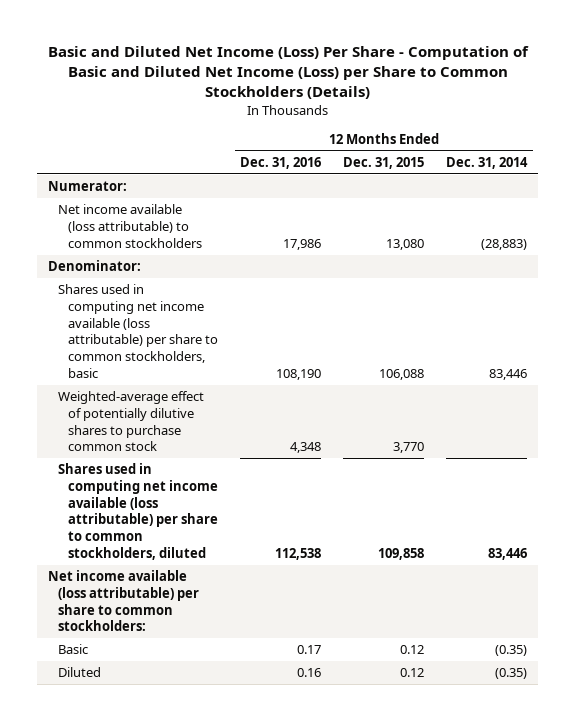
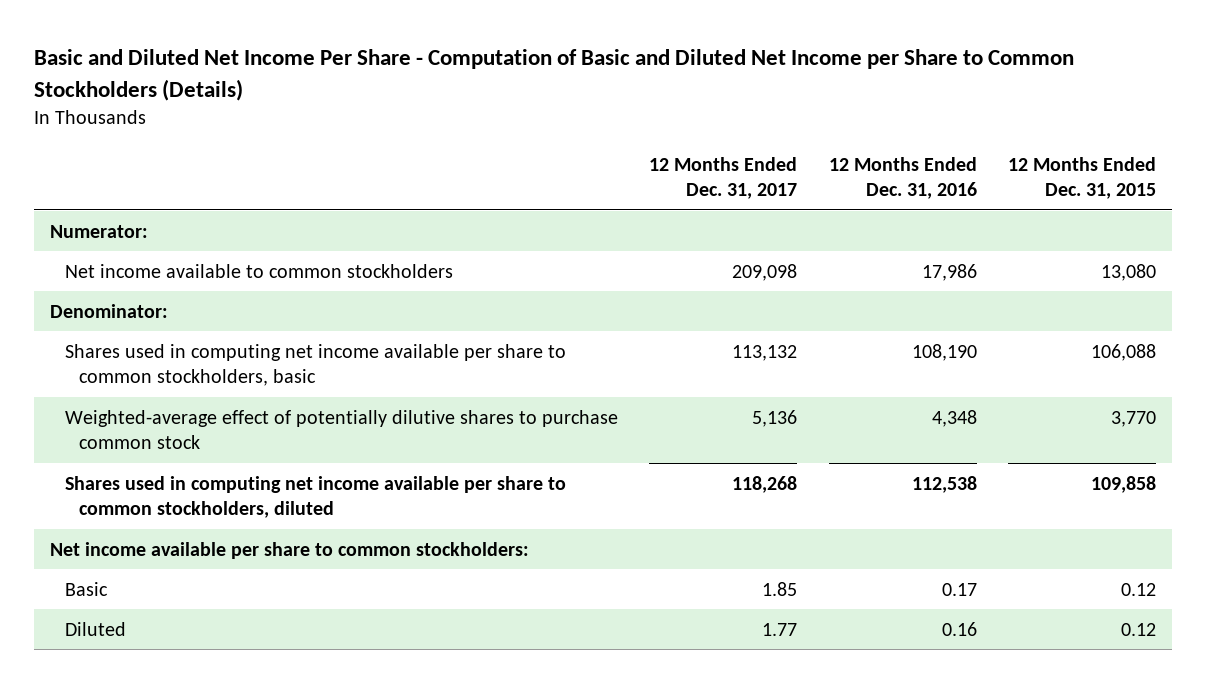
[47,46,529,100] Basic and Diluted Net Income (Loss) Per Share - Computation of Basic and Diluted Net Income (Loss) per Share to Common Stockholders (Details) -> [33,49,1074,101] Basic and Diluted Net Income Per Share - Computation of Basic and Diluted Net Income per Share to Common Stockholders (Details)
[446,156,529,169] Dec. 31, 2014 -> none
none -> [649,156,798,200] 12 Months Ended Dec. 31, 2017
[58,204,203,248] Net income available (loss attributable) to common stockholders -> [64,263,453,278] Net income available to common stockholders
[58,284,219,378] Shares used in computing net income available (loss attributable) per share to common stockholders, basic -> [64,343,566,387] Shares used in computing net income available per share to common stockholders, basic
[58,463,219,560] Shares used in computing net income available (loss attributable) per share to common stockholders, diluted -> [64,475,566,519] Shares used in computing net income available per share to common stockholders, diluted
[48,570,200,632] Net income available (loss attributable) per share to common stockholders: -> [49,541,529,559] Net income available per share to common stockholders:

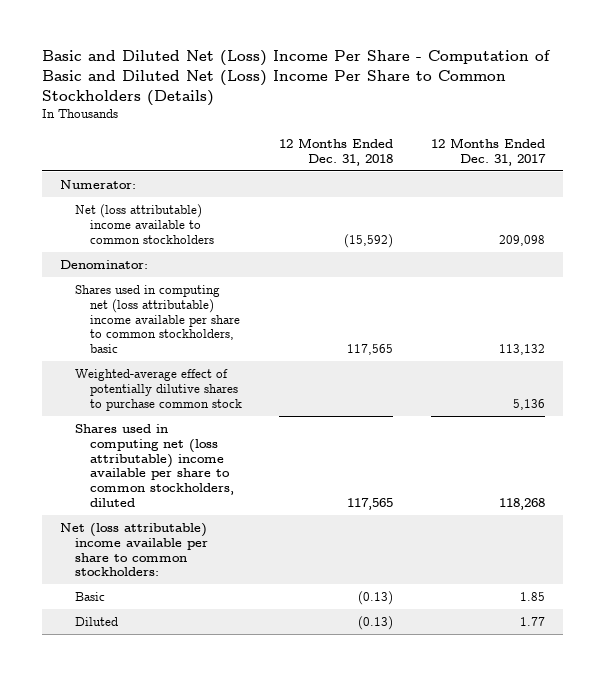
[33,49,1074,101] Basic and Diluted Net Income Per Share - Computation of Basic and Diluted Net Income per Share to Common Stockholders (Details) -> [41,50,551,107] Basic and Diluted Net (Loss) Income Per Share - Computation of Basic and Diluted Net (Loss) Income Per Share to Common Stockholders (Details)
[828,156,977,200] 12 Months Ended Dec. 31, 2016 -> none
[1008,156,1157,200] 12 Months Ended Dec. 31, 2015 -> none
none -> [279,138,394,166] 12 Months Ended Dec. 31, 2018
[64,263,453,278] Net income available to common stockholders -> [74,203,214,244] Net (loss attributable) income available to common stockholders
[64,343,566,387] Shares used in computing net income available per share to common stockholders, basic -> [74,284,240,354] Shares used in computing net (loss attributable) income available per share to common stockholders, basic
[64,475,566,519] Shares used in computing net income available per share to common stockholders, diluted -> [74,423,234,507] Shares used in computing net (loss attributable) income available per share to common stockholders, diluted
[49,541,529,559] Net income available per share to common stockholders: -> [60,522,208,577] Net (loss attributable) income available per share to common stockholders:

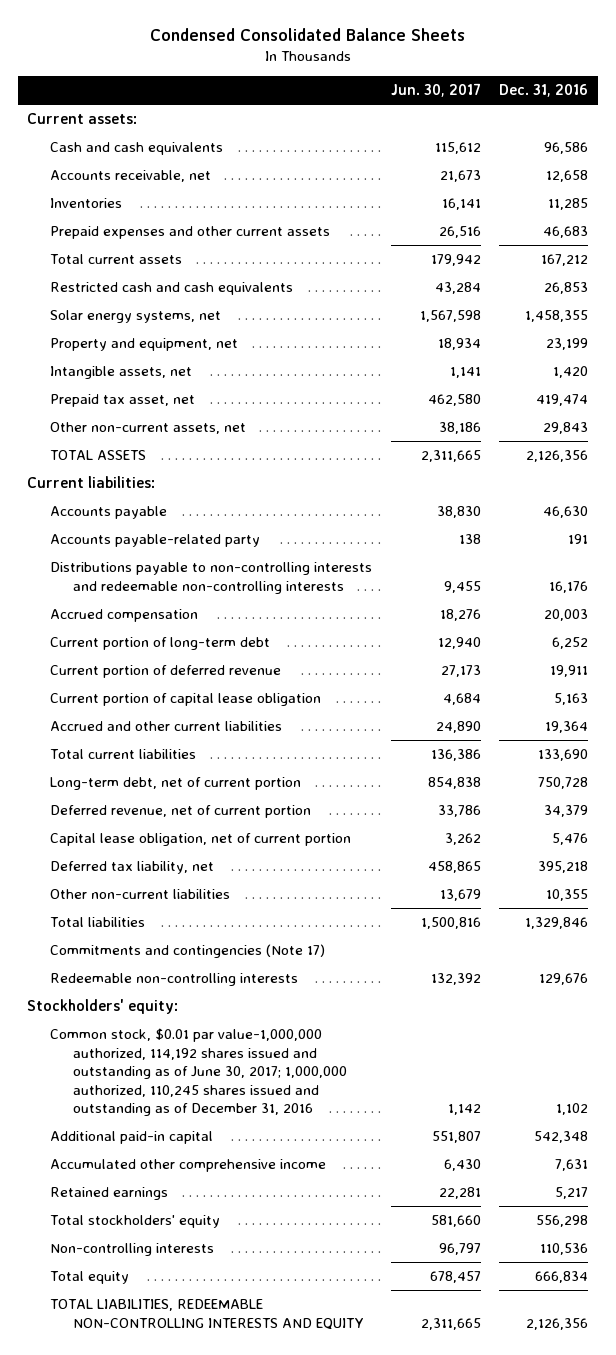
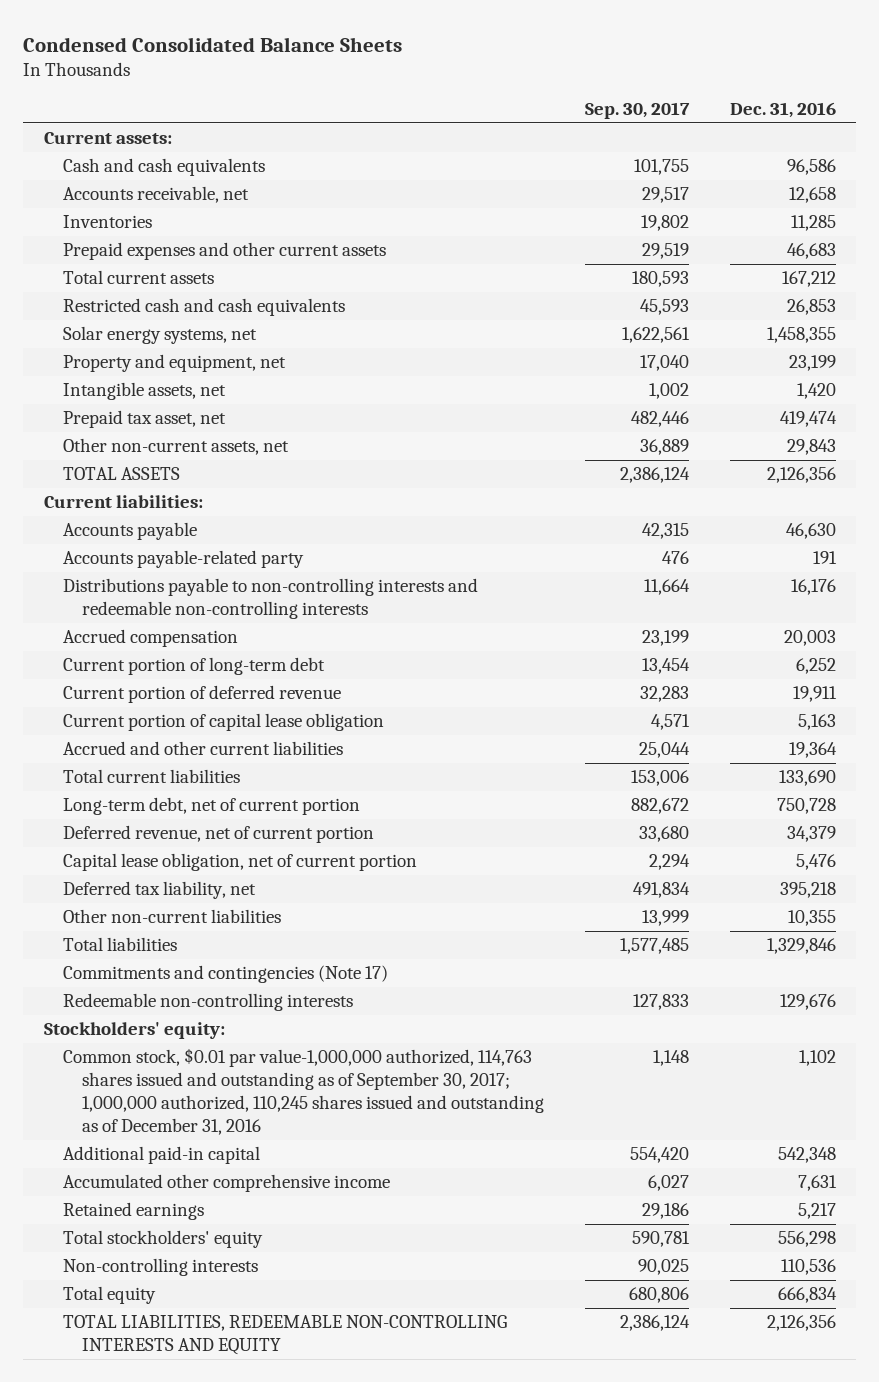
[390,83,481,98] Jun. 30, 2017 -> none
none -> [584,101,690,119] Sep. 30, 2017
[49,1028,347,1117] Common stock, $0.01 par value-1,000,000 authorized, 114,192 shares issued and outstanding as of June 30, 2017; 1,000,000 authorized, 110,245 shares issued and outstanding as of December 31, 2016 -> [62,1048,545,1136] Common stock, $0.01 par value-1,000,000 authorized, 114,763 shares issued and outstanding as of September 30, 2017; 1,000,000 authorized, 110,245 shares issued and outstanding as of December 31, 2016

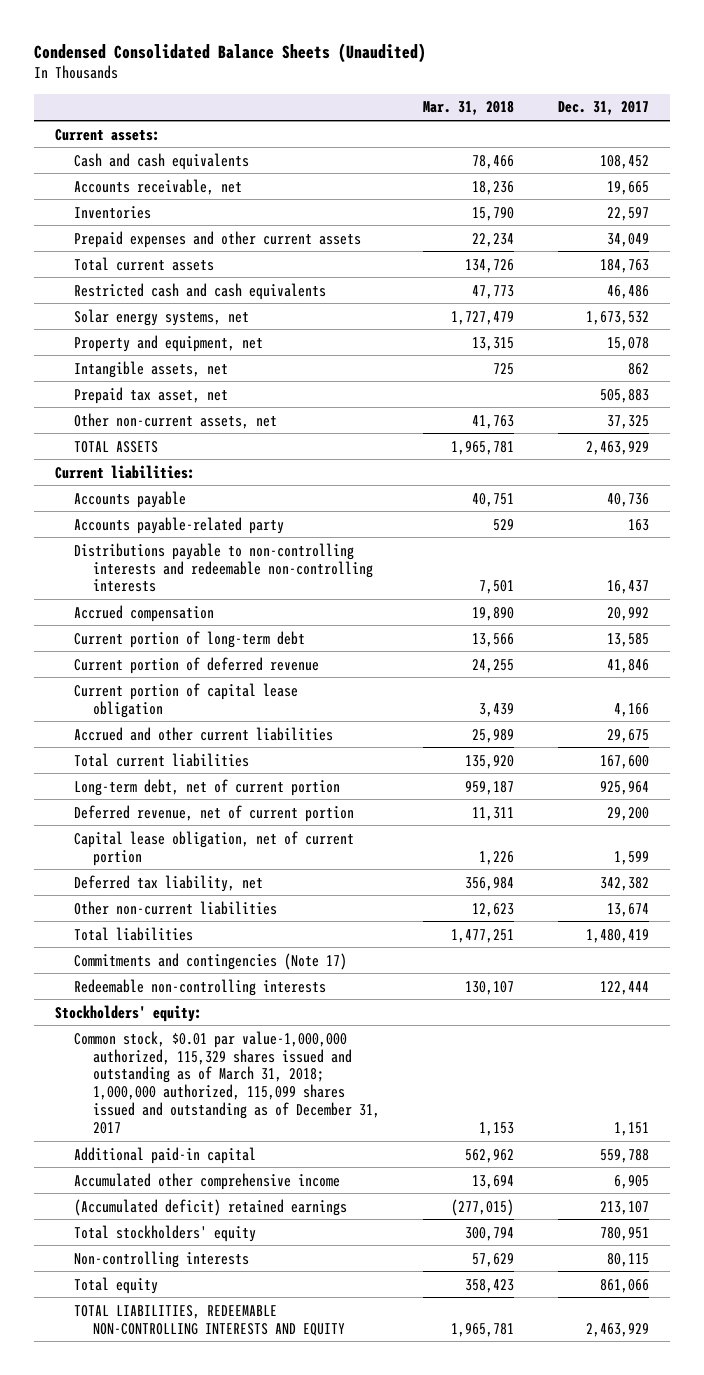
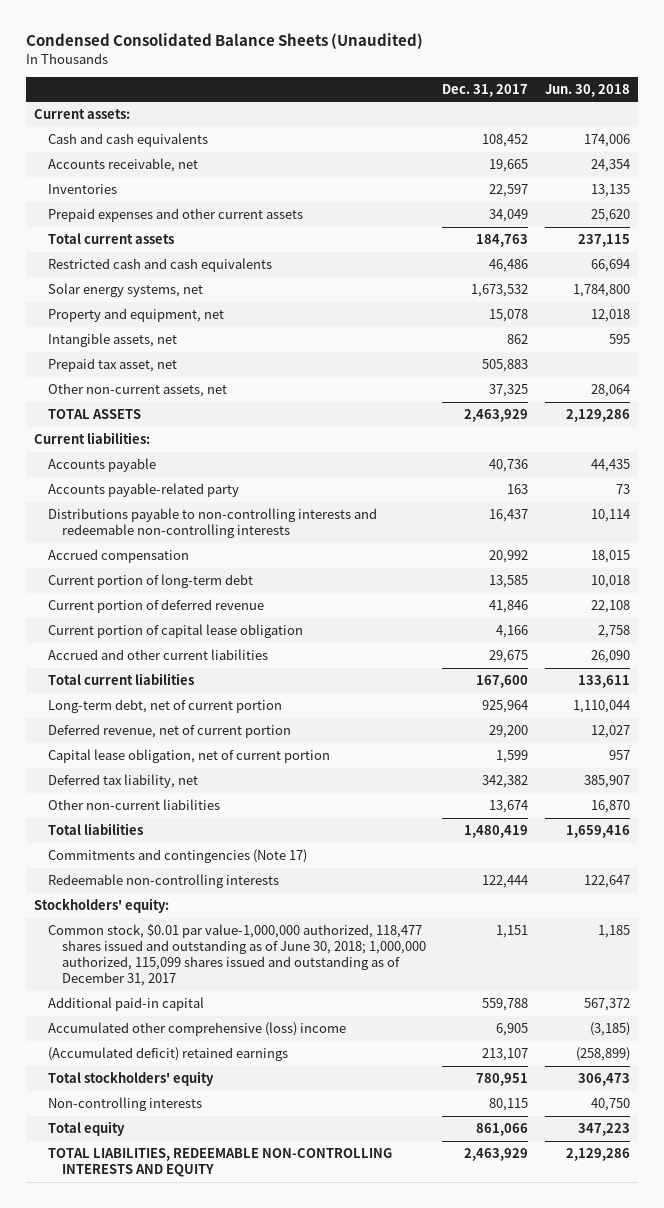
[423,101,515,116] Mar. 31, 2018 -> none
none -> [544,83,630,97] Jun. 30, 2018
[73,1030,380,1135] Common stock, $0.01 par value-1,000,000 authorized, 115,329 shares issued and outstanding as of March 31, 2018; 1,000,000 authorized, 115,099 shares issued and outstanding as of December 31, 2017 -> [47,924,426,987] Common stock, $0.01 par value-1,000,000 authorized, 118,477 shares issued and outstanding as of June 30, 2018; 1,000,000 authorized, 115,099 shares issued and outstanding as of December 31, 2017
[73,1172,340,1190] Accumulated other comprehensive income -> [47,1022,346,1037] Accumulated other comprehensive (loss) income

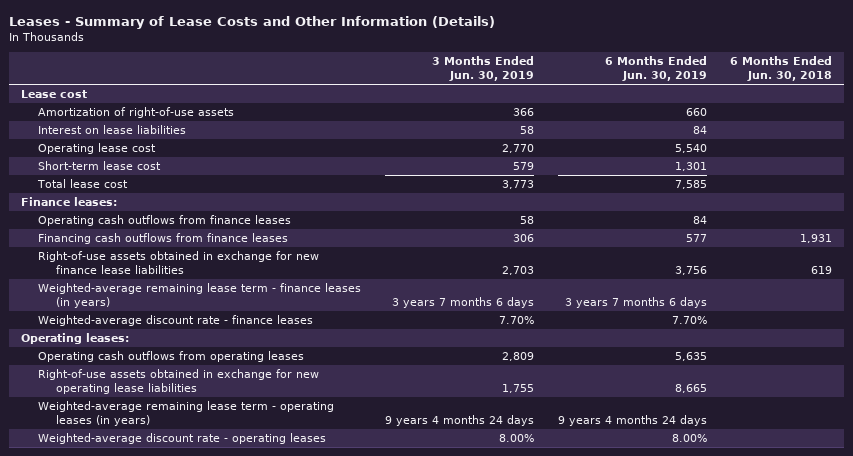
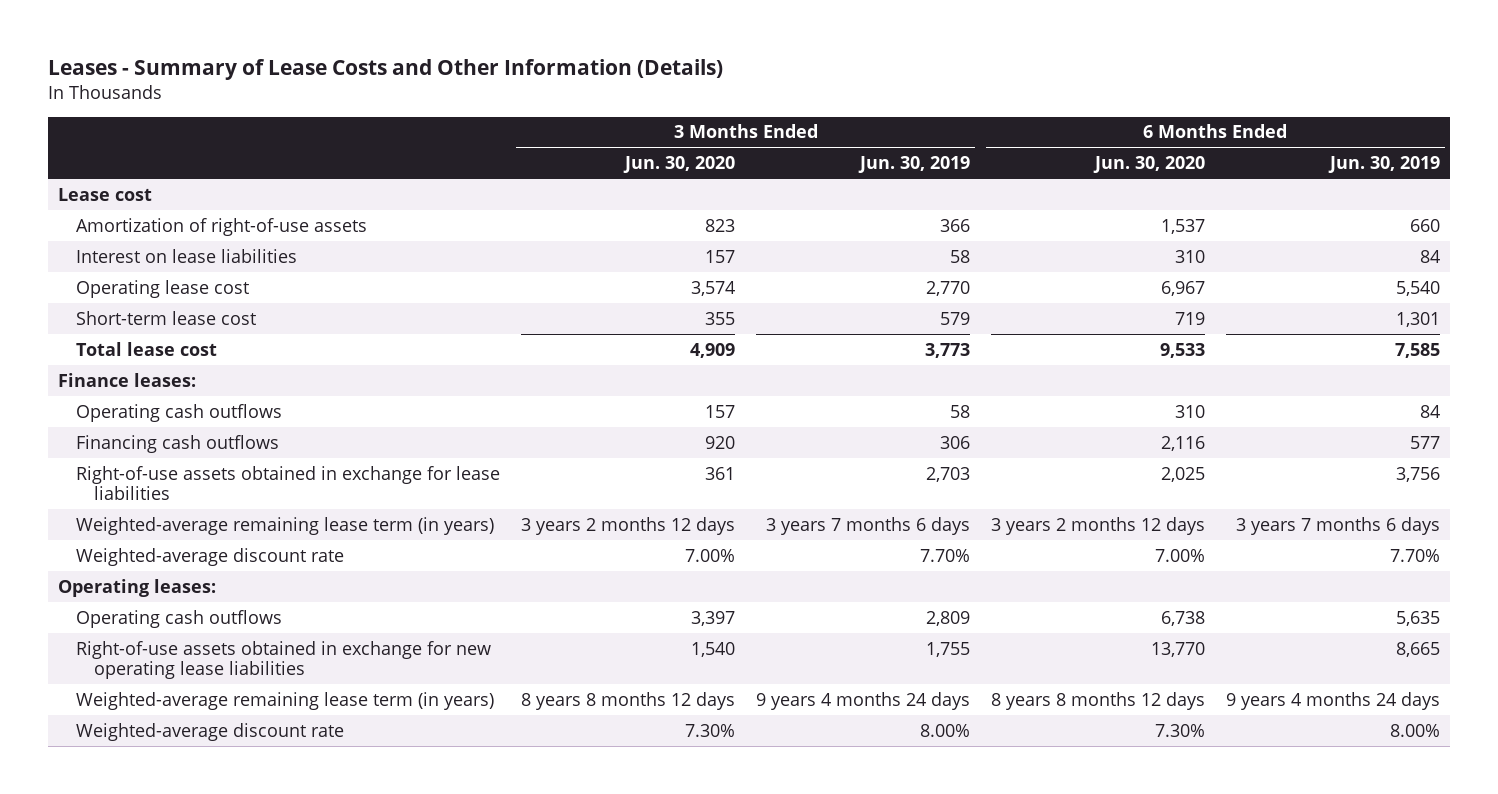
[730,56,833,82] 6 Months Ended Jun. 30, 2018 -> none
none -> [623,156,736,174] Jun. 30, 2020
none -> [1092,156,1205,174] Jun. 30, 2020
[38,215,292,227] Operating cash outflows from finance leases -> [76,403,283,422] Operating cash outflows
[38,233,289,245] Financing cash outflows from finance leases -> [76,434,280,453] Financing cash outflows
[38,251,320,275] Right-of-use assets obtained in exchange for new finance lease liabilities -> [76,465,501,501] Right-of-use assets obtained in exchange for lease liabilities
[38,283,362,309] Weighted-average remaining lease term - finance leases (in years) -> [76,516,495,535] Weighted-average remaining lease term (in years)
[38,315,314,327] Weighted-average discount rate - finance leases -> [76,547,345,566] Weighted-average discount rate
[38,351,305,363] Operating cash outflows from operating leases -> [76,609,283,628] Operating cash outflows
[38,401,335,427] Weighted-average remaining lease term - operating leases (in years) -> [76,691,495,710] Weighted-average remaining lease term (in years)
[38,433,327,445] Weighted-average discount rate - operating leases -> [76,722,345,741] Weighted-average discount rate

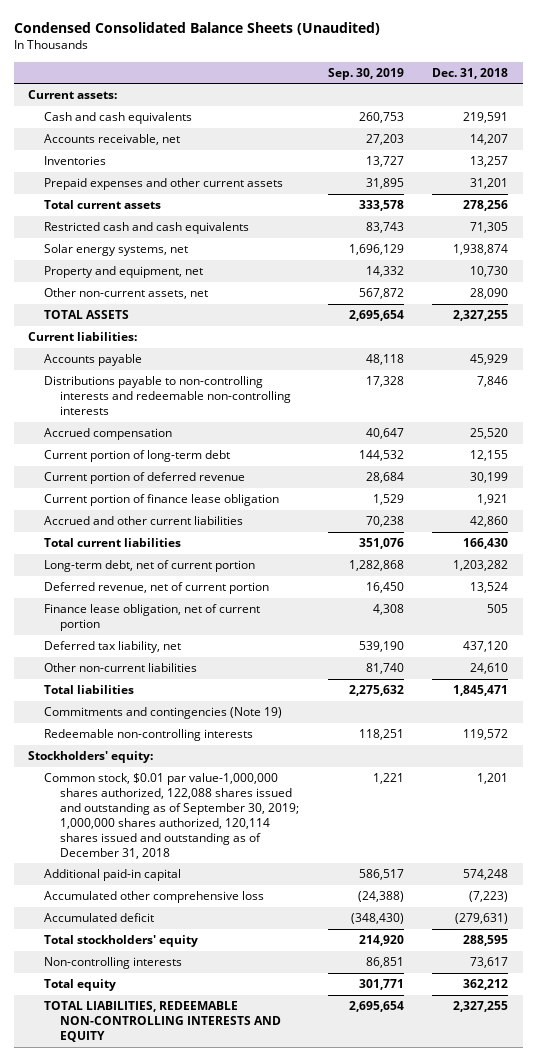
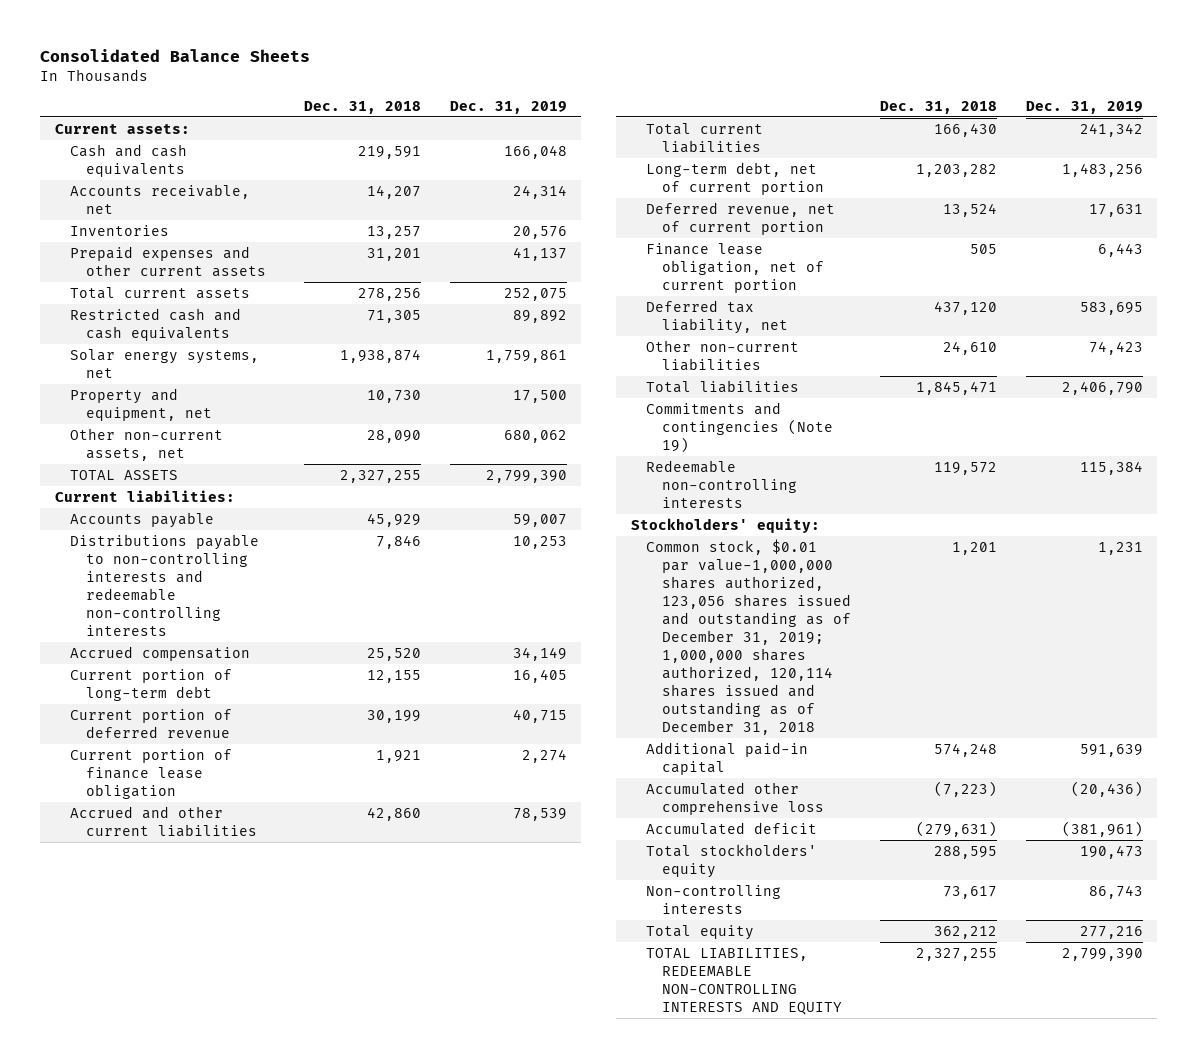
[14,22,381,36] Condensed Consolidated Balance Sheets (Unaudited) -> [40,48,311,62] Consolidated Balance Sheets
[327,67,404,80] Sep. 30, 2019 -> none
none -> [449,100,567,114] Dec. 31, 2019
[44,773,300,859] Common stock, $0.01 par value-1,000,000 shares authorized, 122,088 shares issued and outstanding as of September 30, 2019; 1,000,000 shares authorized, 120,114 shares issued and outstanding as of December 31, 2018 -> [646,538,851,735] Common stock, $0.01 par value-1,000,000 shares authorized, 123,056 shares issued and outstanding as of December 31, 2019; 1,000,000 shares authorized, 120,114 shares issued and outstanding as of December 31, 2018

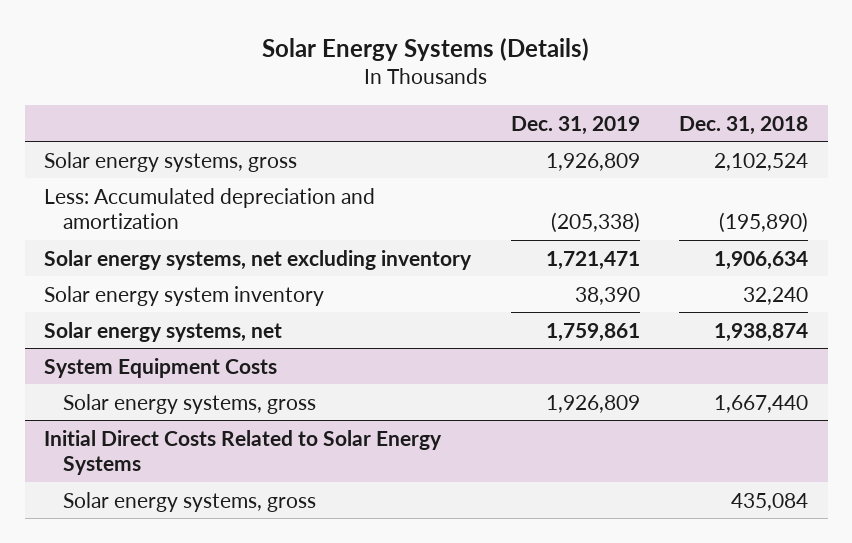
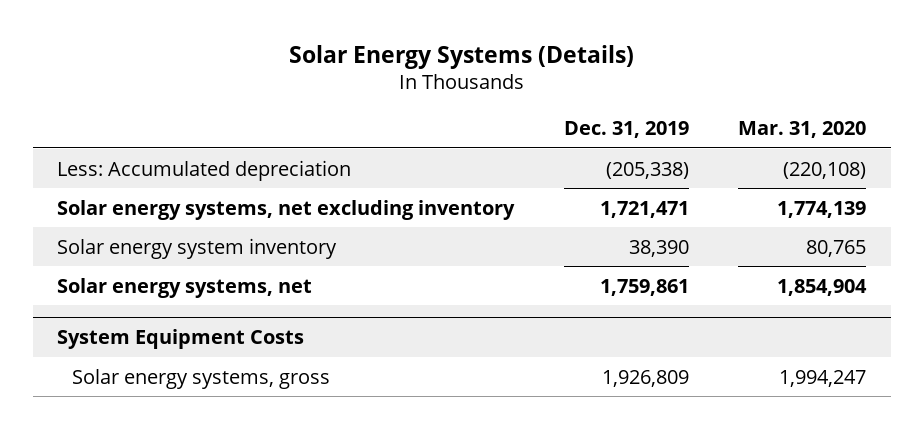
[679,115,809,135] Dec. 31, 2018 -> none
none -> [738,121,867,139] Mar. 31, 2020
[44,151,298,172] Solar energy systems, gross -> none
[44,187,376,229] Less: Accumulated depreciation and amortization -> [57,159,352,181] Less: Accumulated depreciation
[44,429,443,475] Initial Direct Costs Related to Solar Energy Systems -> none
[63,491,317,512] Solar energy systems, gross -> none

